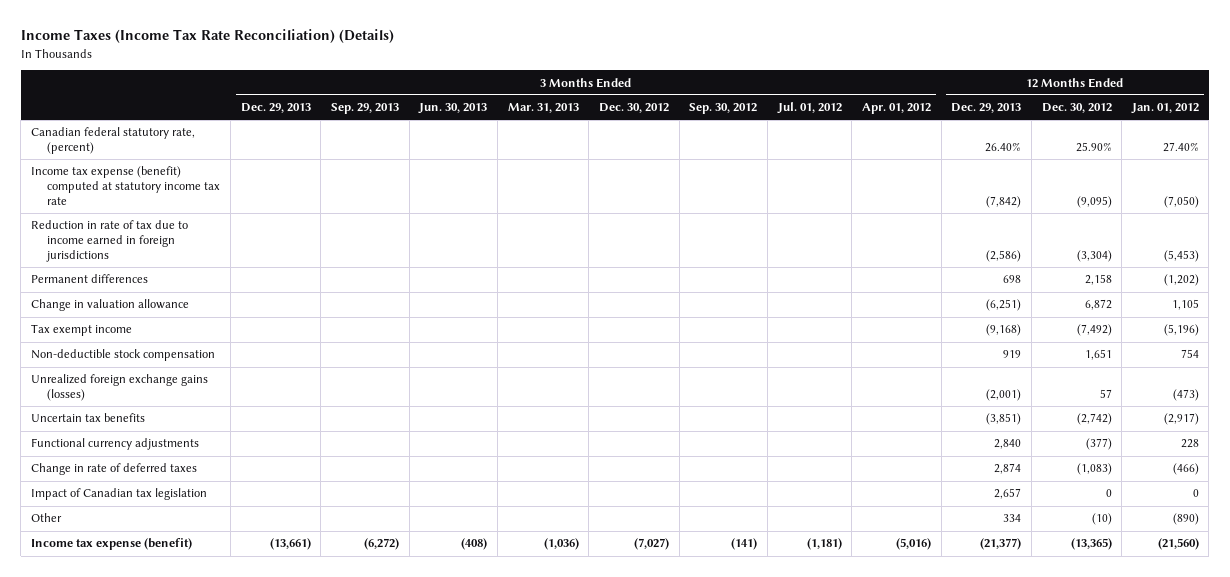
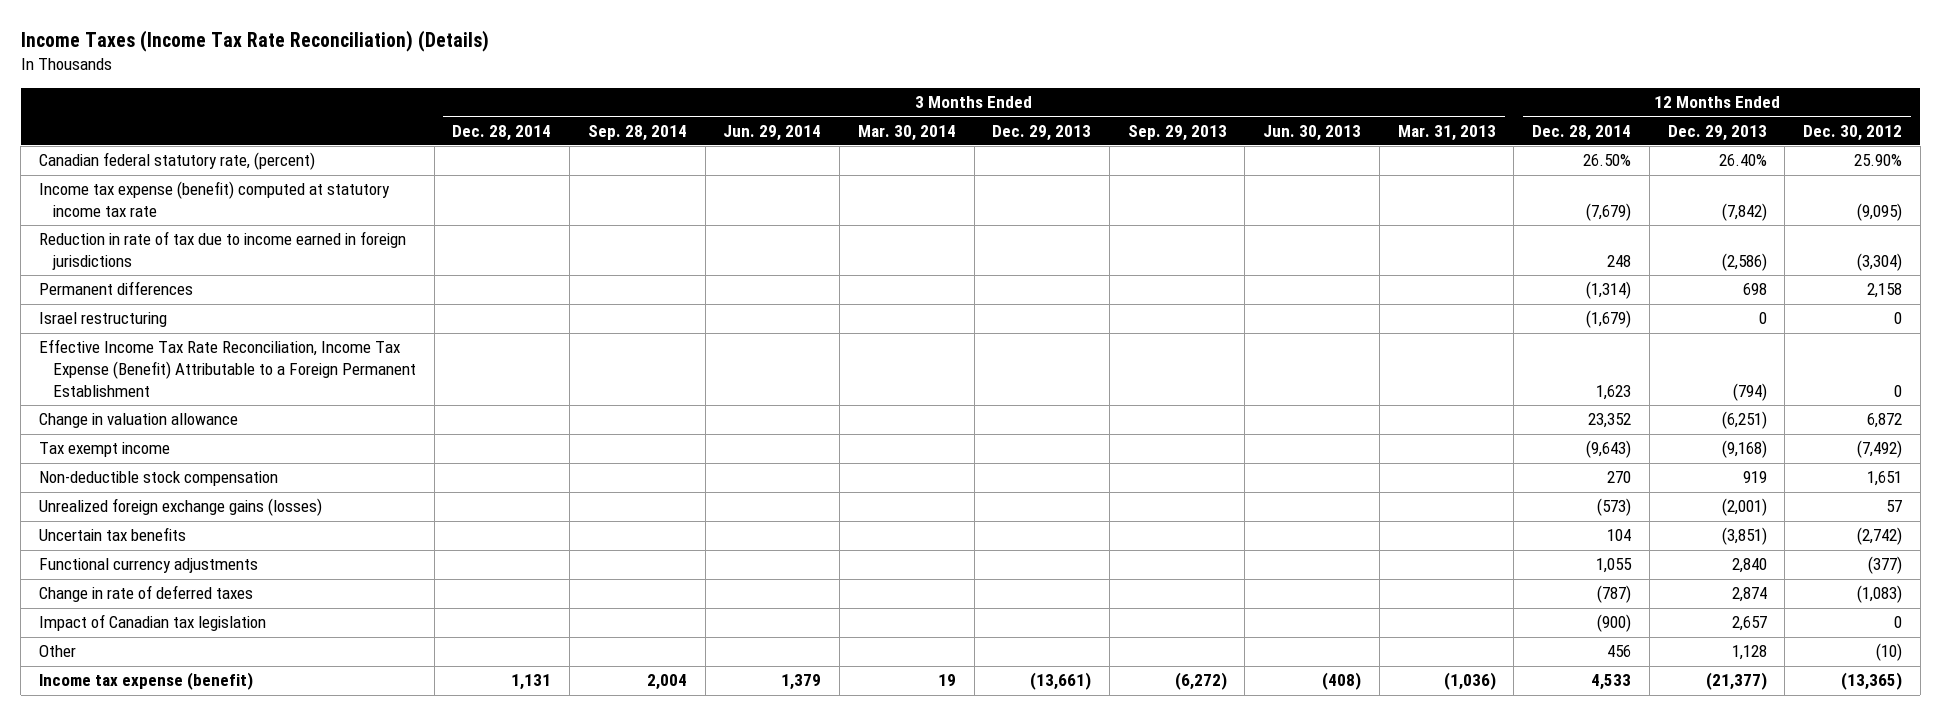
[598,103,669,114] Dec. 30, 2012 -> none
[689,103,758,115] Sep. 30, 2012 -> none
[776,102,842,115] Jul. 01, 2012 -> none
[861,103,931,115] Apr. 01, 2012 -> none
[1130,103,1199,115] Jan. 01, 2012 -> none
none -> [452,124,552,141] Dec. 28, 2014
none -> [587,124,687,141] Sep. 28, 2014
none -> [723,124,822,141] Jun. 29, 2014
none -> [857,124,956,141] Mar. 30, 2014
none -> [1532,124,1632,141] Dec. 28, 2014
none -> [39,312,168,328] Israel restructuring
none -> [39,339,416,398] Effective Income Tax Rate Reconciliation, Income Tax Expense (Benefit) Attributable to a Foreign Permanent Establishment
[1003,514,1022,523] 334 -> [1731,645,1767,661] 1,128

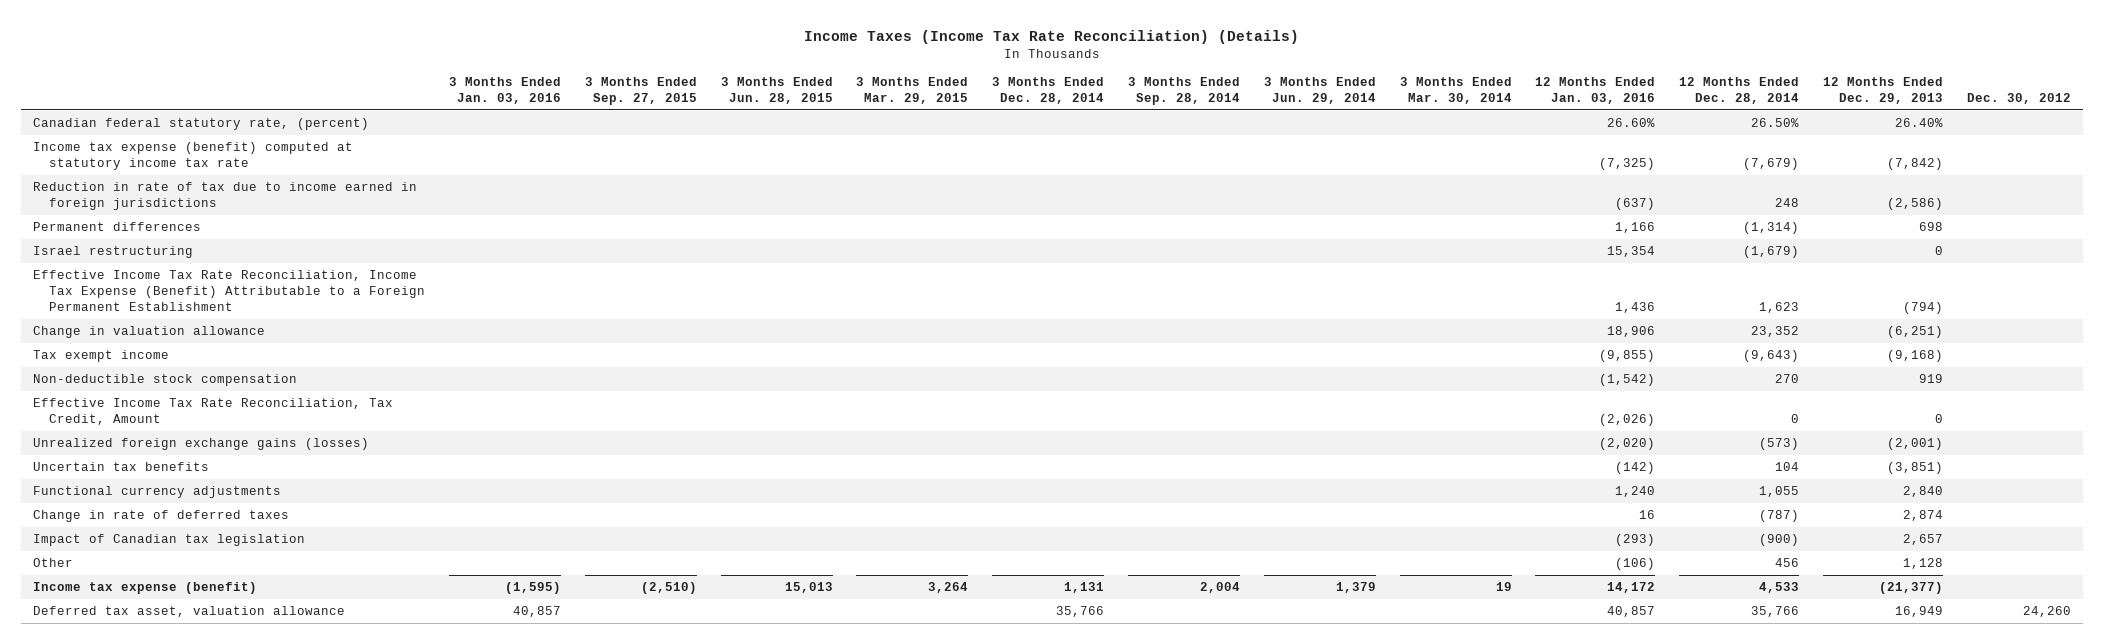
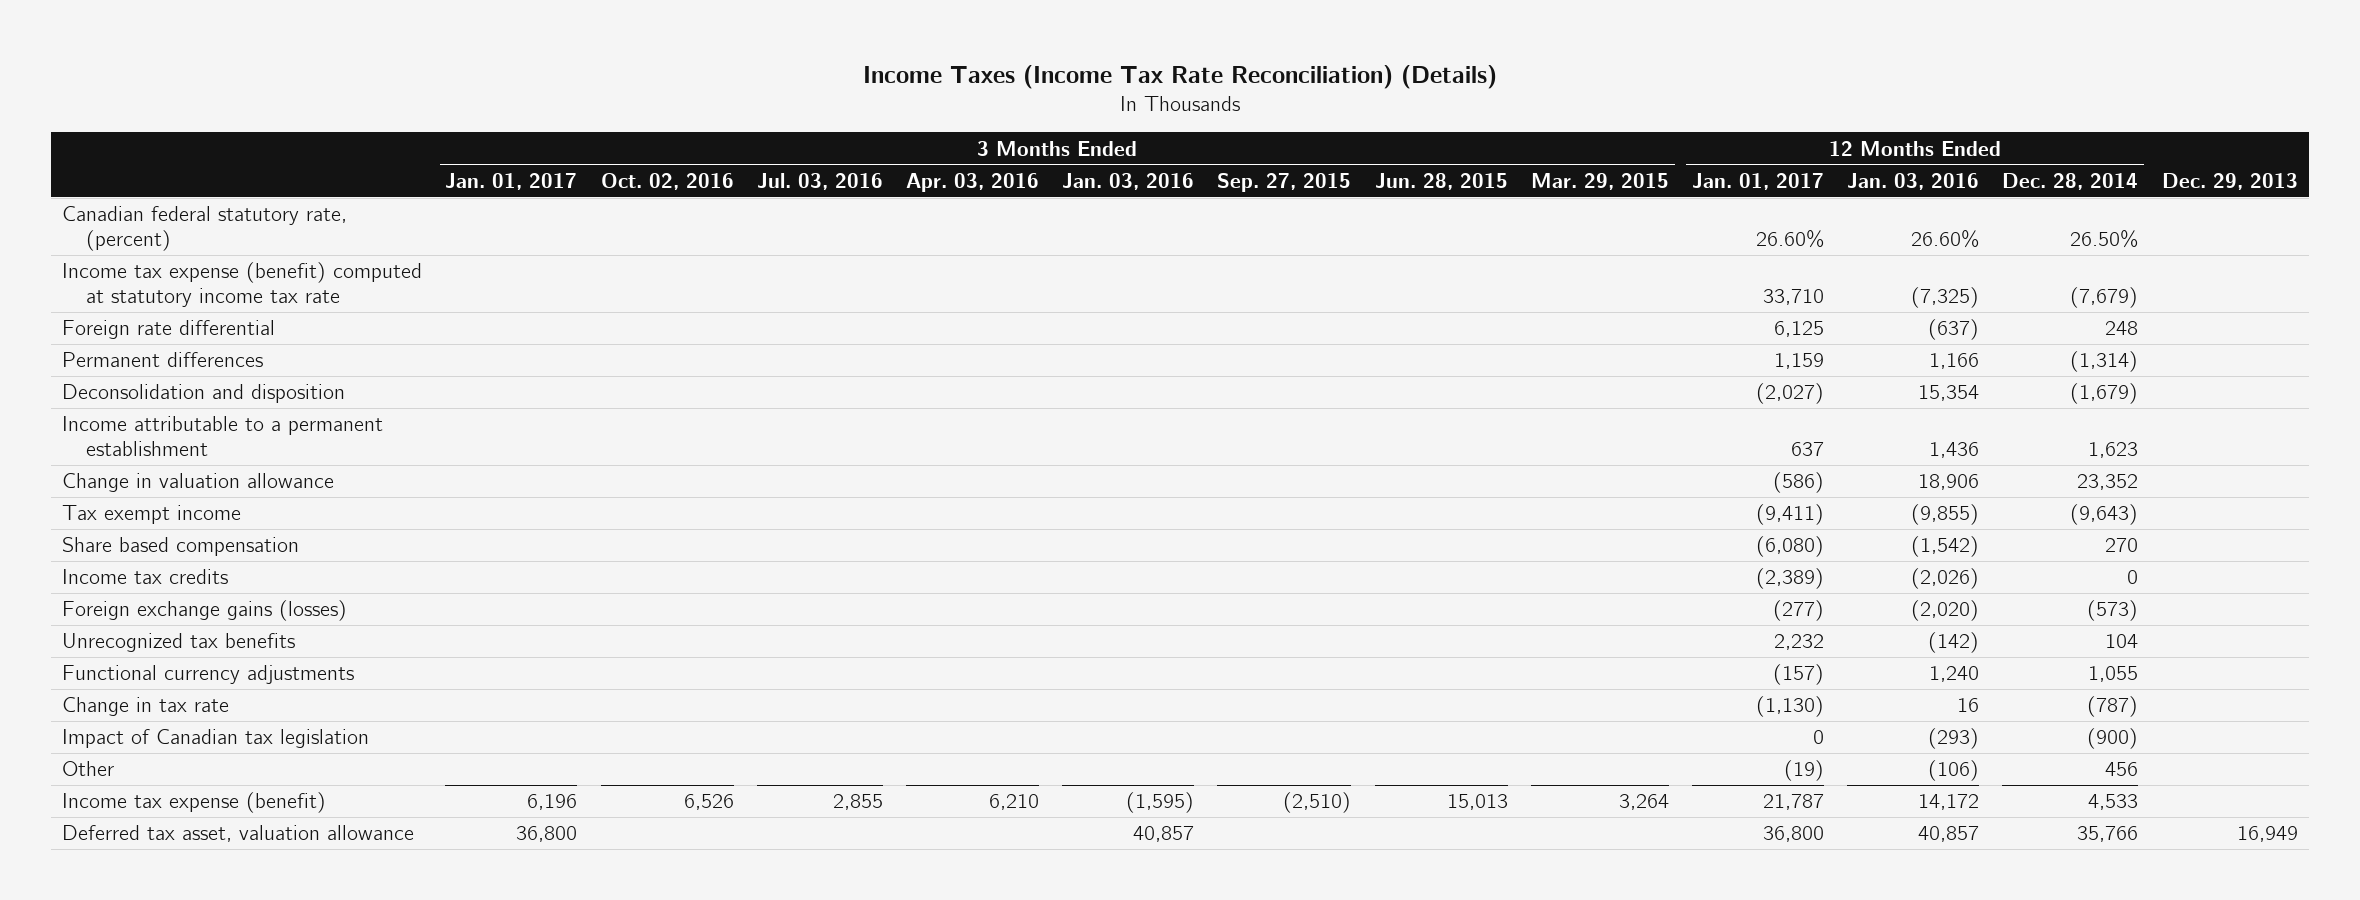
[992,77,1105,105] 3 Months Ended Dec. 28, 2014 -> none
[1128,77,1241,106] 3 Months Ended Sep. 28, 2014 -> none
[1263,77,1376,105] 3 Months Ended Jun. 29, 2014 -> none
[1399,77,1512,105] 3 Months Ended Mar. 30, 2014 -> none
[1822,77,1943,105] 12 Months Ended Dec. 29, 2013 -> none
[1966,93,2071,105] Dec. 30, 2012 -> none
none -> [445,172,578,190] Jan. 01, 2017
none -> [600,172,734,190] Oct. 02, 2016
none -> [756,172,883,190] Jul. 03, 2016
none -> [906,172,1040,192] Apr. 03, 2016
none -> [1692,172,1825,190] Jan. 01, 2017
none -> [2161,172,2298,190] Dec. 29, 2013
[33,182,418,210] Reduction in rate of tax due to income earned in foreign jurisdictions -> [62,320,276,340] Foreign rate differential
[33,246,194,259] Israel restructuring -> [62,384,346,404] Deconsolidation and disposition
[33,270,426,311] Effective Income Tax Rate Reconciliation, Income Tax Expense (Benefit) Attributable to a Foreign Permanent Establishment -> [62,416,384,457] Income attributable to a permanent establishment
[33,374,298,387] Non-deductible stock compensation -> [62,537,300,557] Share based compensation
[33,398,394,425] Effective Income Tax Rate Reconciliation, Tax Credit, Amount -> [62,569,229,585] Income tax credits
[33,438,370,451] Unrealized foreign exchange gains (losses) -> [62,600,348,622] Foreign exchange gains (losses)
[33,462,210,472] Uncertain tax benefits -> [62,633,296,653] Unrecognized tax benefits
[33,510,290,523] Change in rate of deferred taxes -> [62,697,230,717] Change in tax rate

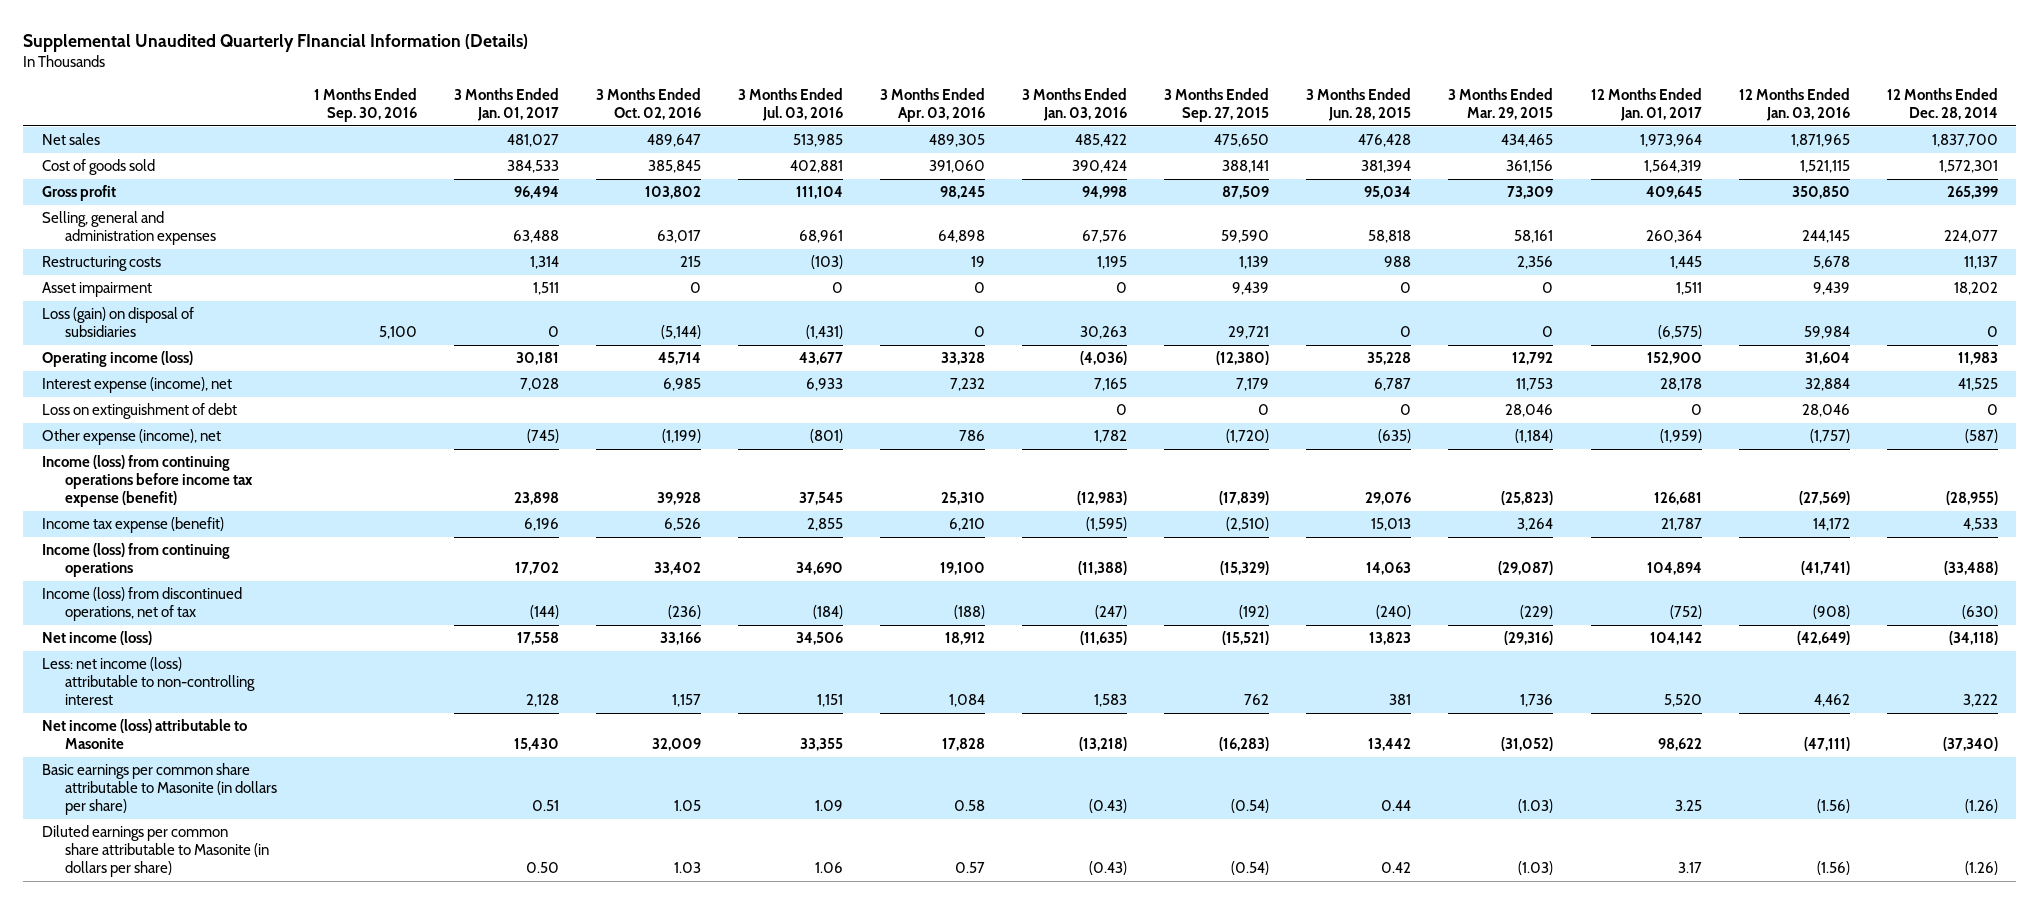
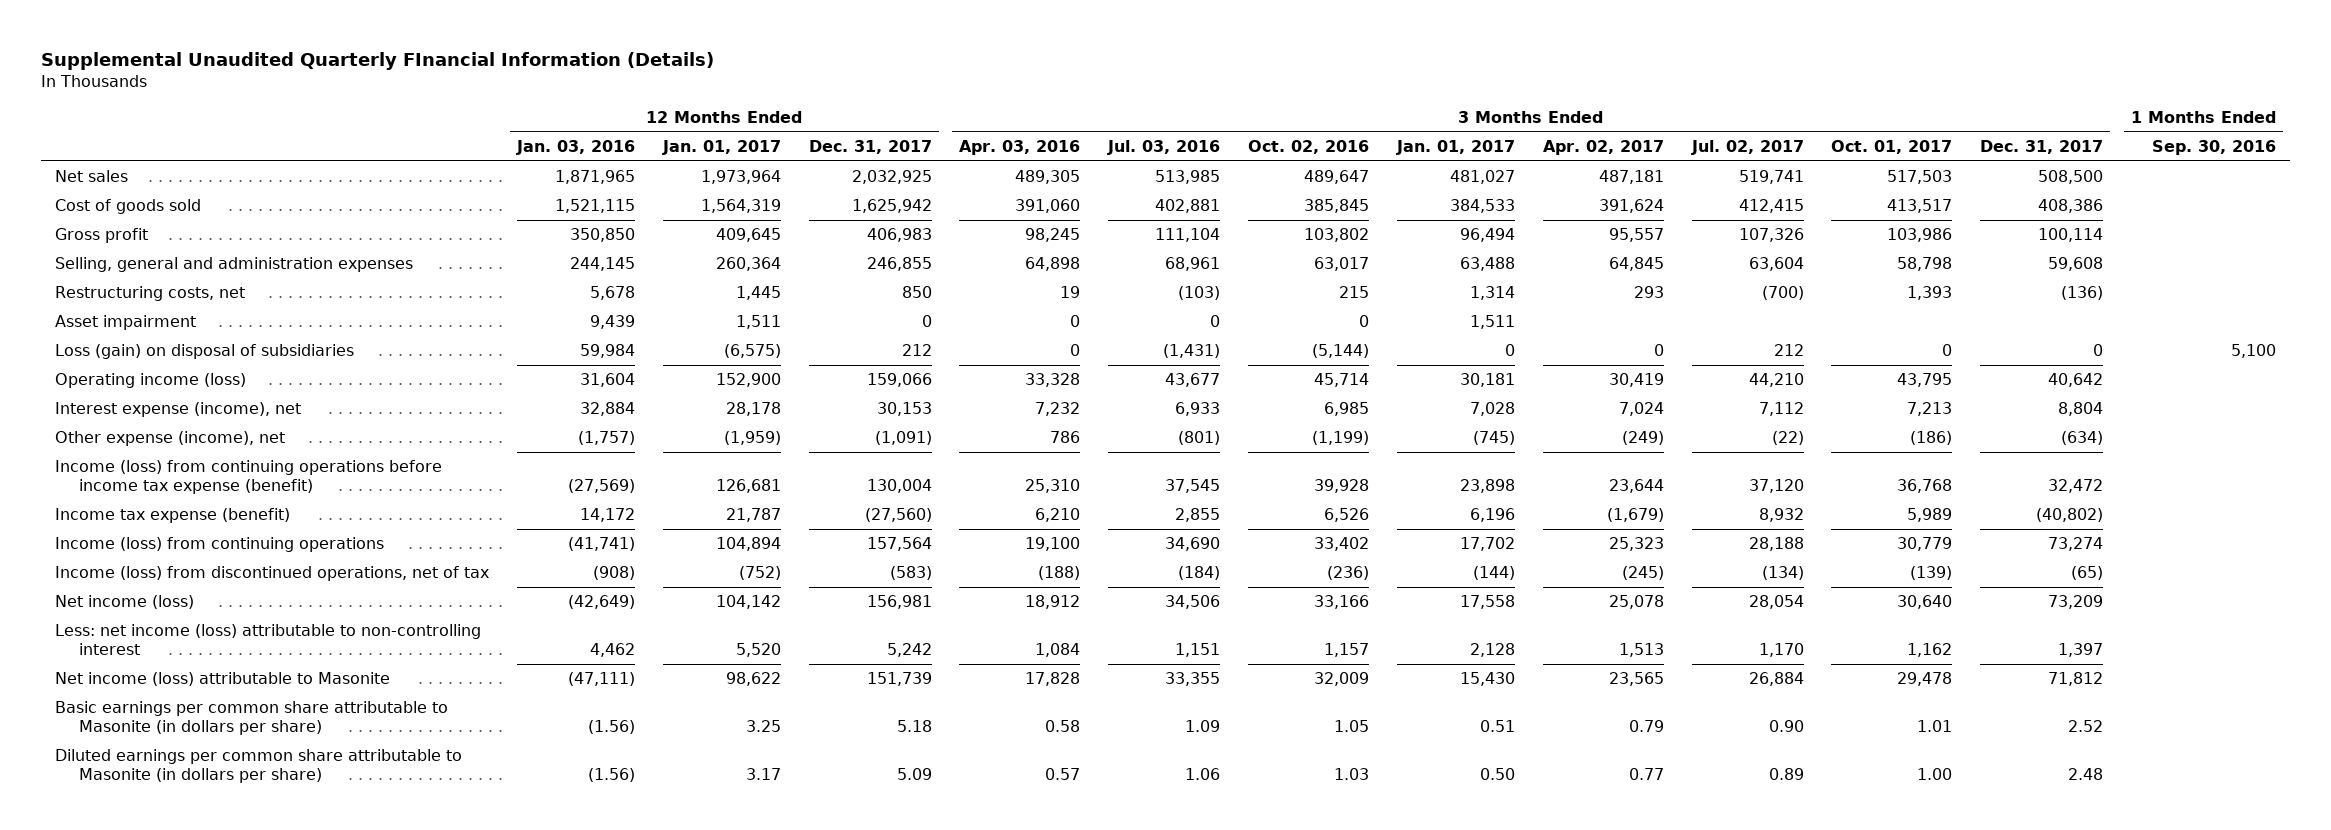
[1022,87,1128,122] 3 Months Ended Jan. 03, 2016 -> none
[1164,87,1270,123] 3 Months Ended Sep. 27, 2015 -> none
[1306,87,1412,122] 3 Months Ended Jun. 28, 2015 -> none
[1448,87,1554,121] 3 Months Ended Mar. 29, 2015 -> none
[1886,87,1998,121] 12 Months Ended Dec. 28, 2014 -> none
none -> [808,140,932,155] Dec. 31, 2017
none -> [1542,140,1664,156] Apr. 02, 2017
none -> [1690,140,1804,156] Jul. 02, 2017
none -> [1831,140,1953,155] Oct. 01, 2017
none -> [1980,140,2104,155] Dec. 31, 2017
[41,256,161,272] Restructuring costs -> [55,286,246,302] Restructuring costs, net
[41,403,237,420] Loss on extinguishment of debt -> none

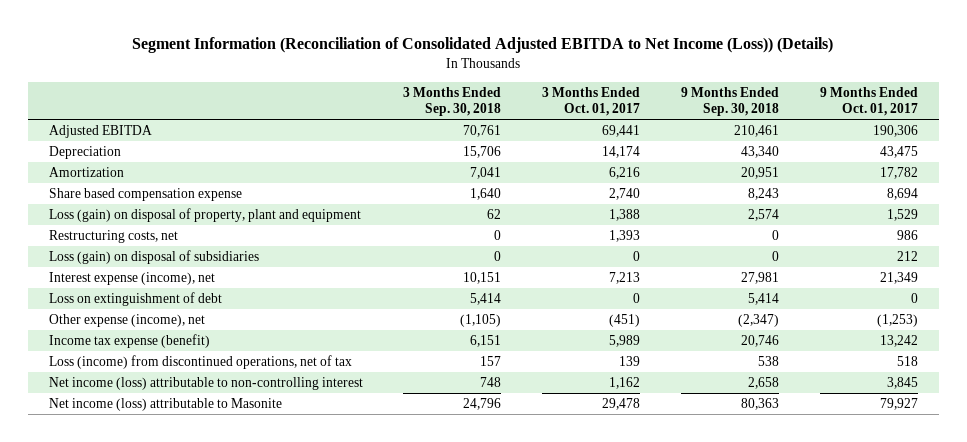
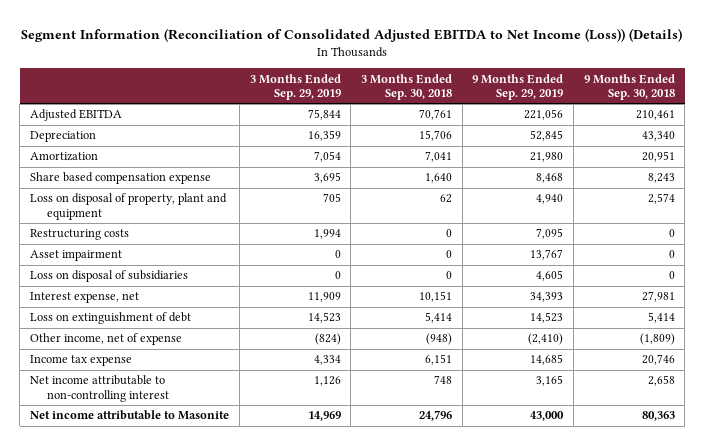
[542,86,641,117] 3 Months Ended Oct. 01, 2017 -> none
[820,86,919,117] 9 Months Ended Oct. 01, 2017 -> none
none -> [249,73,341,101] 3 Months Ended Sep. 29, 2019
none -> [472,73,564,101] 9 Months Ended Sep. 29, 2019
[48,207,361,222] Loss (gain) on disposal of property, plant and equipment -> [30,193,228,220] Loss on disposal of property, plant and equipment
[48,229,178,243] Restructuring costs, net -> [30,229,130,241] Restructuring costs
none -> [30,250,123,262] Asset impairment
[48,249,259,264] Loss (gain) on disposal of subsidiaries -> [30,270,189,283] Loss on disposal of subsidiaries
[48,271,215,285] Interest expense (income), net -> [30,292,140,304] Interest expense, net
[48,354,352,369] Loss (income) from discontinued operations, net of tax -> none
[48,313,205,327] Other expense (income), net -> [30,333,183,346] Other income, net of expense
[460,313,502,327] (1,105) -> [425,333,452,346] (948)
[738,313,780,327] (2,347) -> [639,333,675,346] (1,809)
[48,333,210,348] Income tax expense (benefit) -> [30,355,133,367] Income tax expense
[48,376,363,390] Net income (loss) attributable to non-controlling interest -> [30,375,169,402] Net income attributable to non-controlling interest
[48,397,282,411] Net income (loss) attributable to Masonite -> [30,410,230,421] Net income attributable to Masonite

